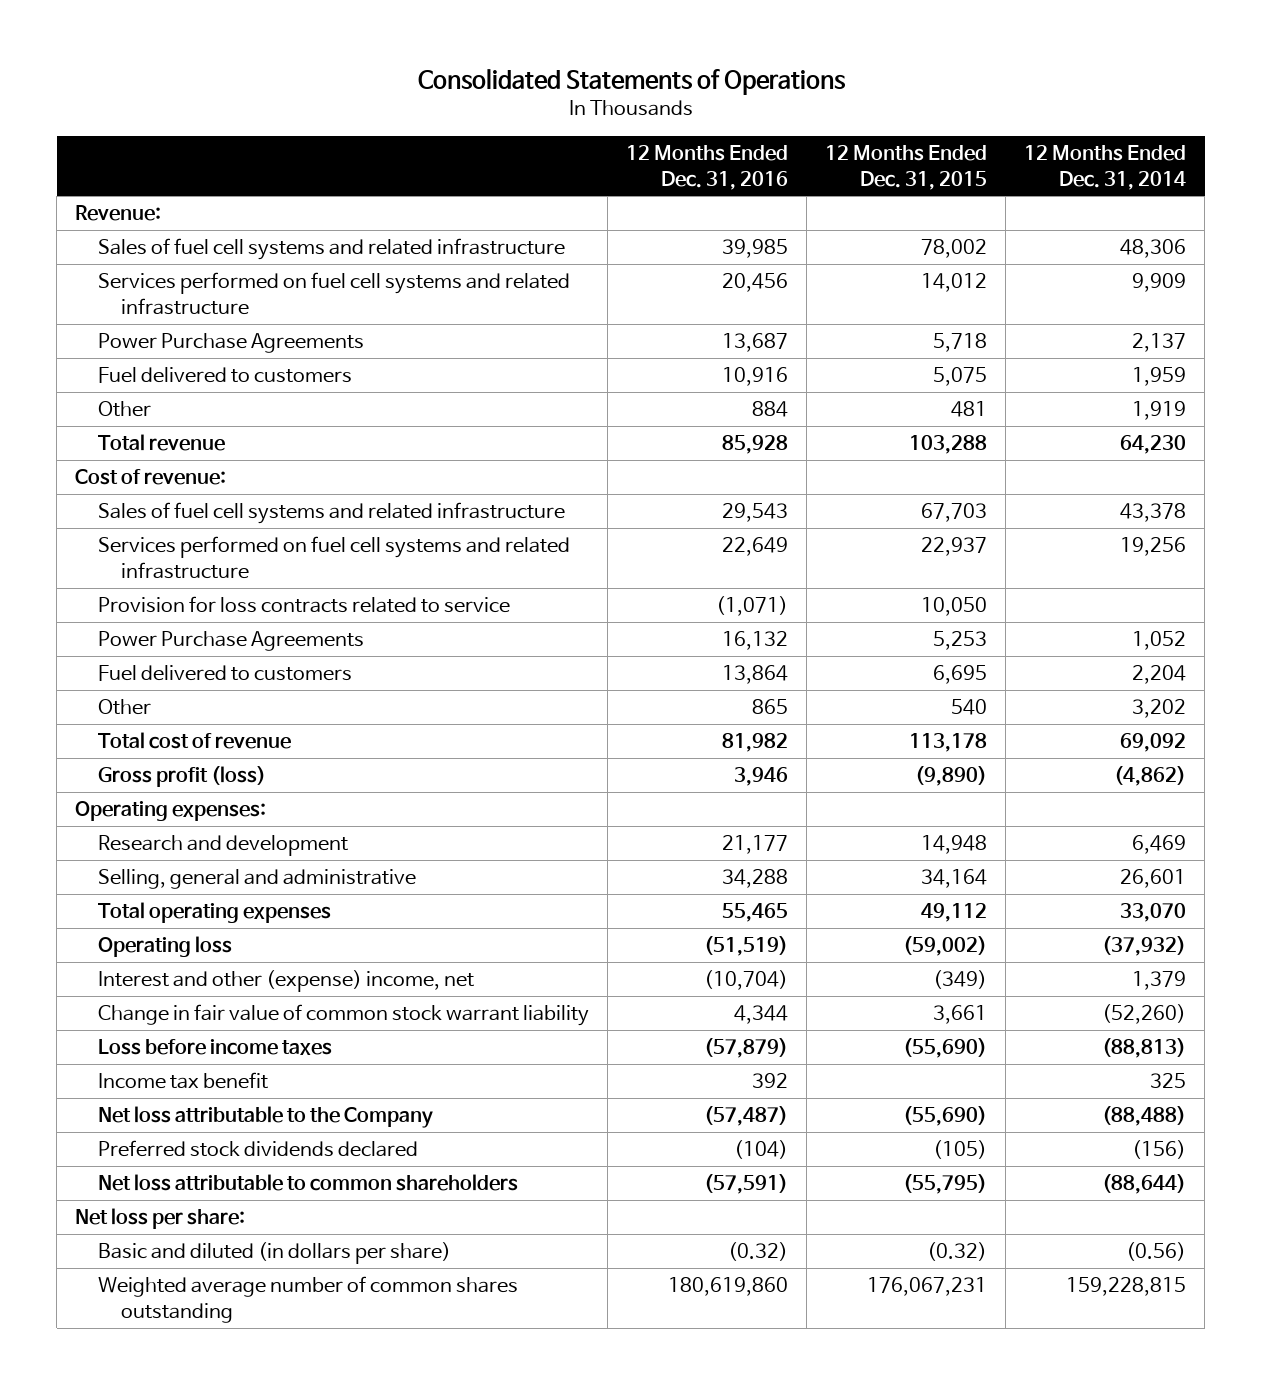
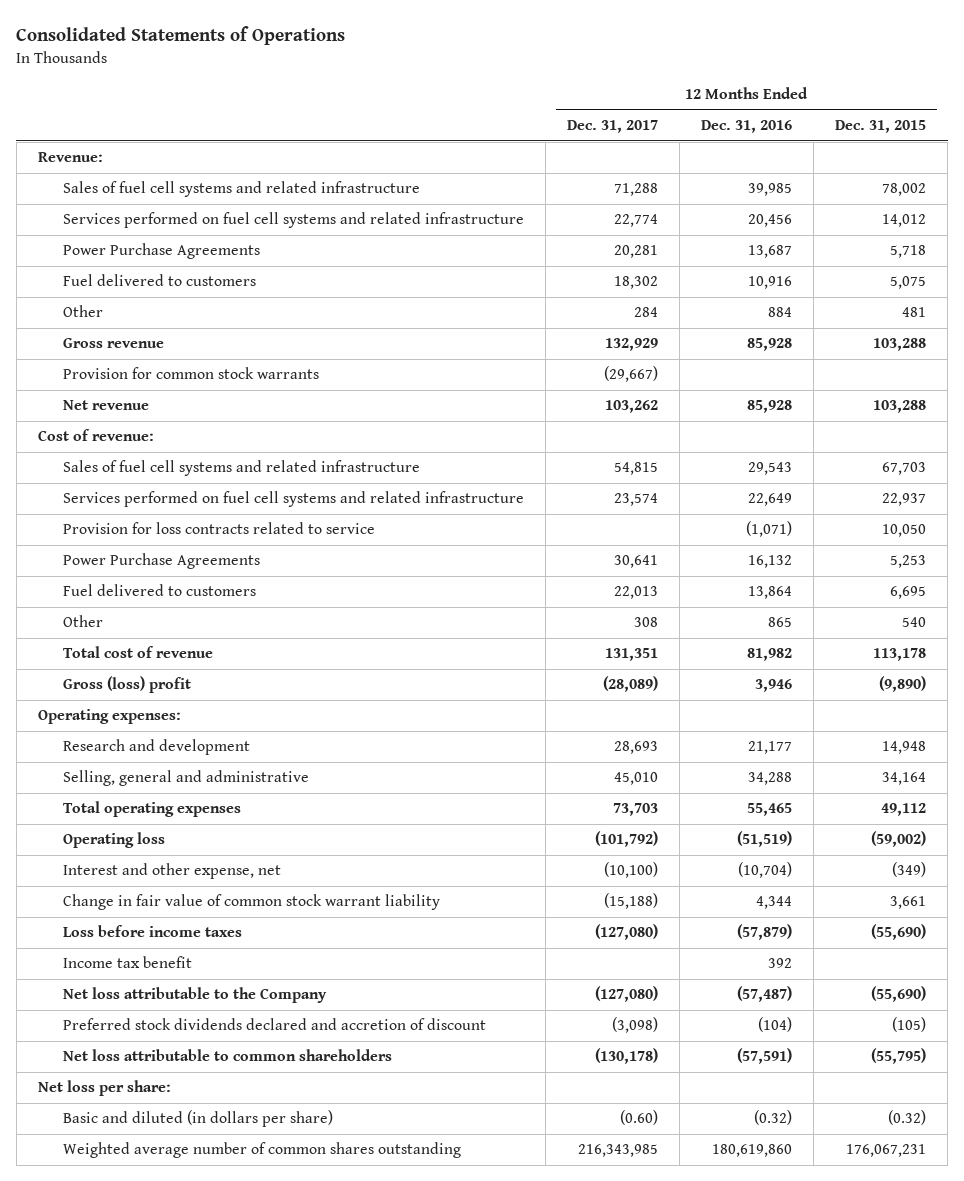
[1024,144,1187,190] 12 Months Ended Dec. 31, 2014 -> none
none -> [566,120,658,134] Dec. 31, 2017
[98,434,226,452] Total revenue -> [62,338,164,349] Gross revenue
none -> [62,367,319,380] Provision for common stock warrants
none -> [62,400,149,411] Net revenue
[98,766,267,788] Gross profit (loss) -> [62,676,191,694] Gross (loss) profit
[98,970,475,993] Interest and other (expense) income, net -> [62,863,281,880] Interest and other expense, net
[98,1140,419,1158] Preferred stock dividends declared -> [62,1018,486,1031] Preferred stock dividends declared and accretion of discount

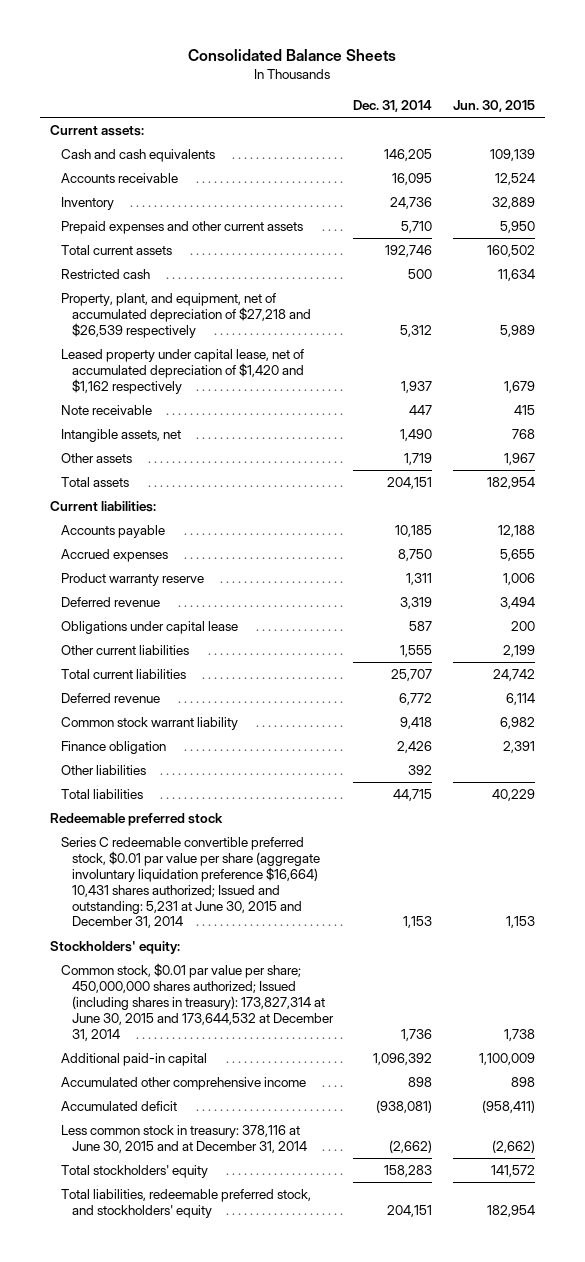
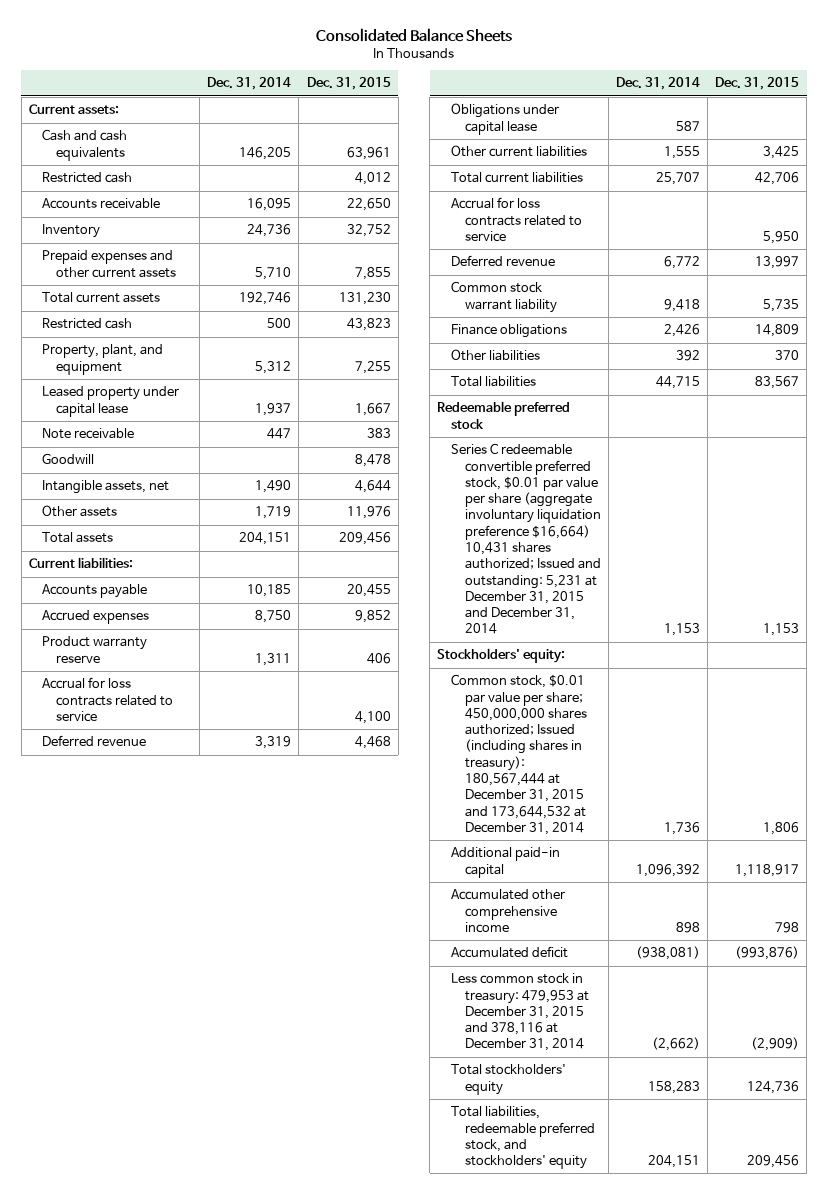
[452,100,535,113] Jun. 30, 2015 -> none
none -> [306,77,391,91] Dec. 31, 2015
none -> [42,172,133,184] Restricted cash
[60,293,311,338] Property, plant, and equipment, net of accumulated depreciation of $27,218 and $26,539 respectively -> [42,344,164,375] Property, plant, and equipment
[60,349,304,394] Leased property under capital lease, net of accumulated depreciation of $1,420 and $1,162 respectively -> [42,386,180,417] Leased property under capital lease
none -> [42,453,95,465] Goodwill
none -> [42,677,174,722] Accrual for loss contracts related to service
none -> [450,197,582,242] Accrual for loss contracts related to service
[60,741,166,755] Finance obligation -> [450,324,567,339] Finance obligations
[60,837,320,929] Series C redeemable convertible preferred stock, $0.01 par value per share (aggregate involuntary liquidation preference $16,664) 10,431 shares authorized; Issued and outstanding: 5,231 at June 30, 2015 and December 31, 2014 -> [450,443,601,635] Series C redeemable convertible preferred stock, $0.01 par value per share (aggregate involuntary liquidation preference $16,664) 10,431 shares authorized; Issued and outstanding: 5,231 at December 31, 2015 and December 31, 2014
[60,963,334,1041] Common stock, $0.01 par value per share; 450,000,000 shares authorized; Issued (including shares in treasury): 173,827,314 at June 30, 2015 and 173,644,532 at December 31, 2014 -> [450,674,587,835] Common stock, $0.01 par value per share; 450,000,000 shares authorized; Issued (including shares in treasury): 180,567,444 at December 31, 2015 and 173,644,532 at December 31, 2014
[60,1125,307,1153] Less common stock in treasury: 378,116 at June 30, 2015 and at December 31, 2014 -> [450,973,589,1052] Less common stock in treasury: 479,953 at December 31, 2015 and 378,116 at December 31, 2014

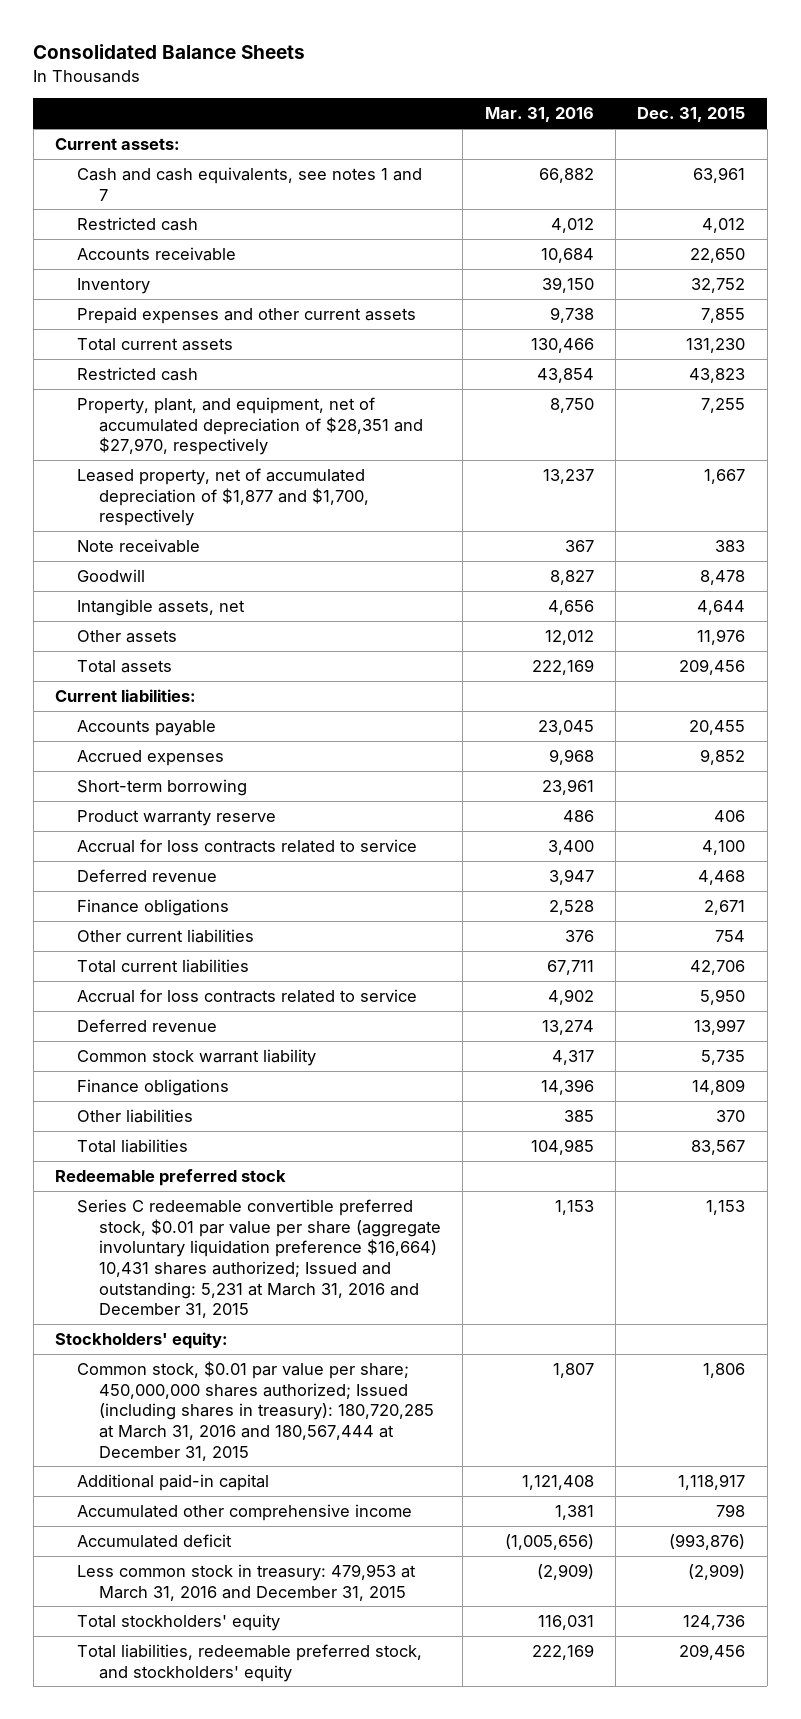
[207,77,292,91] Dec. 31, 2014 -> none
none -> [484,107,594,123] Mar. 31, 2016
[42,129,128,161] Cash and cash equivalents -> [77,166,423,201] Cash and cash equivalents, see notes 1 and 7
[42,344,164,375] Property, plant, and equipment -> [77,396,423,456] Property, plant, and equipment, net of accumulated depreciation of $28,351 and $27,970, respectively
[42,386,180,417] Leased property under capital lease -> [77,467,369,527] Leased property, net of accumulated depreciation of $1,877 and $1,700, respectively
none -> [77,778,248,796] Short-term borrowing
[450,103,559,135] Obligations under capital lease -> none
none -> [77,898,230,916] Finance obligations
[763,146,800,160] 3,425 -> [715,929,746,942] 754
[450,443,601,635] Series C redeemable convertible preferred stock, $0.01 par value per share (aggregate involuntary liquidation preference $16,664) 10,431 shares authorized; Issued and outstanding: 5,231 at December 31, 2015 and December 31, 2014 -> [77,1198,441,1319] Series C redeemable convertible preferred stock, $0.01 par value per share (aggregate involuntary liquidation preference $16,664) 10,431 shares authorized; Issued and outstanding: 5,231 at March 31, 2016 and December 31, 2015
[450,674,587,835] Common stock, $0.01 par value per share; 450,000,000 shares authorized; Issued (including shares in treasury): 180,567,444 at December 31, 2015 and 173,644,532 at December 31, 2014 -> [77,1360,434,1461] Common stock, $0.01 par value per share; 450,000,000 shares authorized; Issued (including shares in treasury): 180,720,285 at March 31, 2016 and 180,567,444 at December 31, 2015
[450,973,589,1052] Less common stock in treasury: 479,953 at December 31, 2015 and 378,116 at December 31, 2014 -> [77,1563,417,1601] Less common stock in treasury: 479,953 at March 31, 2016 and December 31, 2015

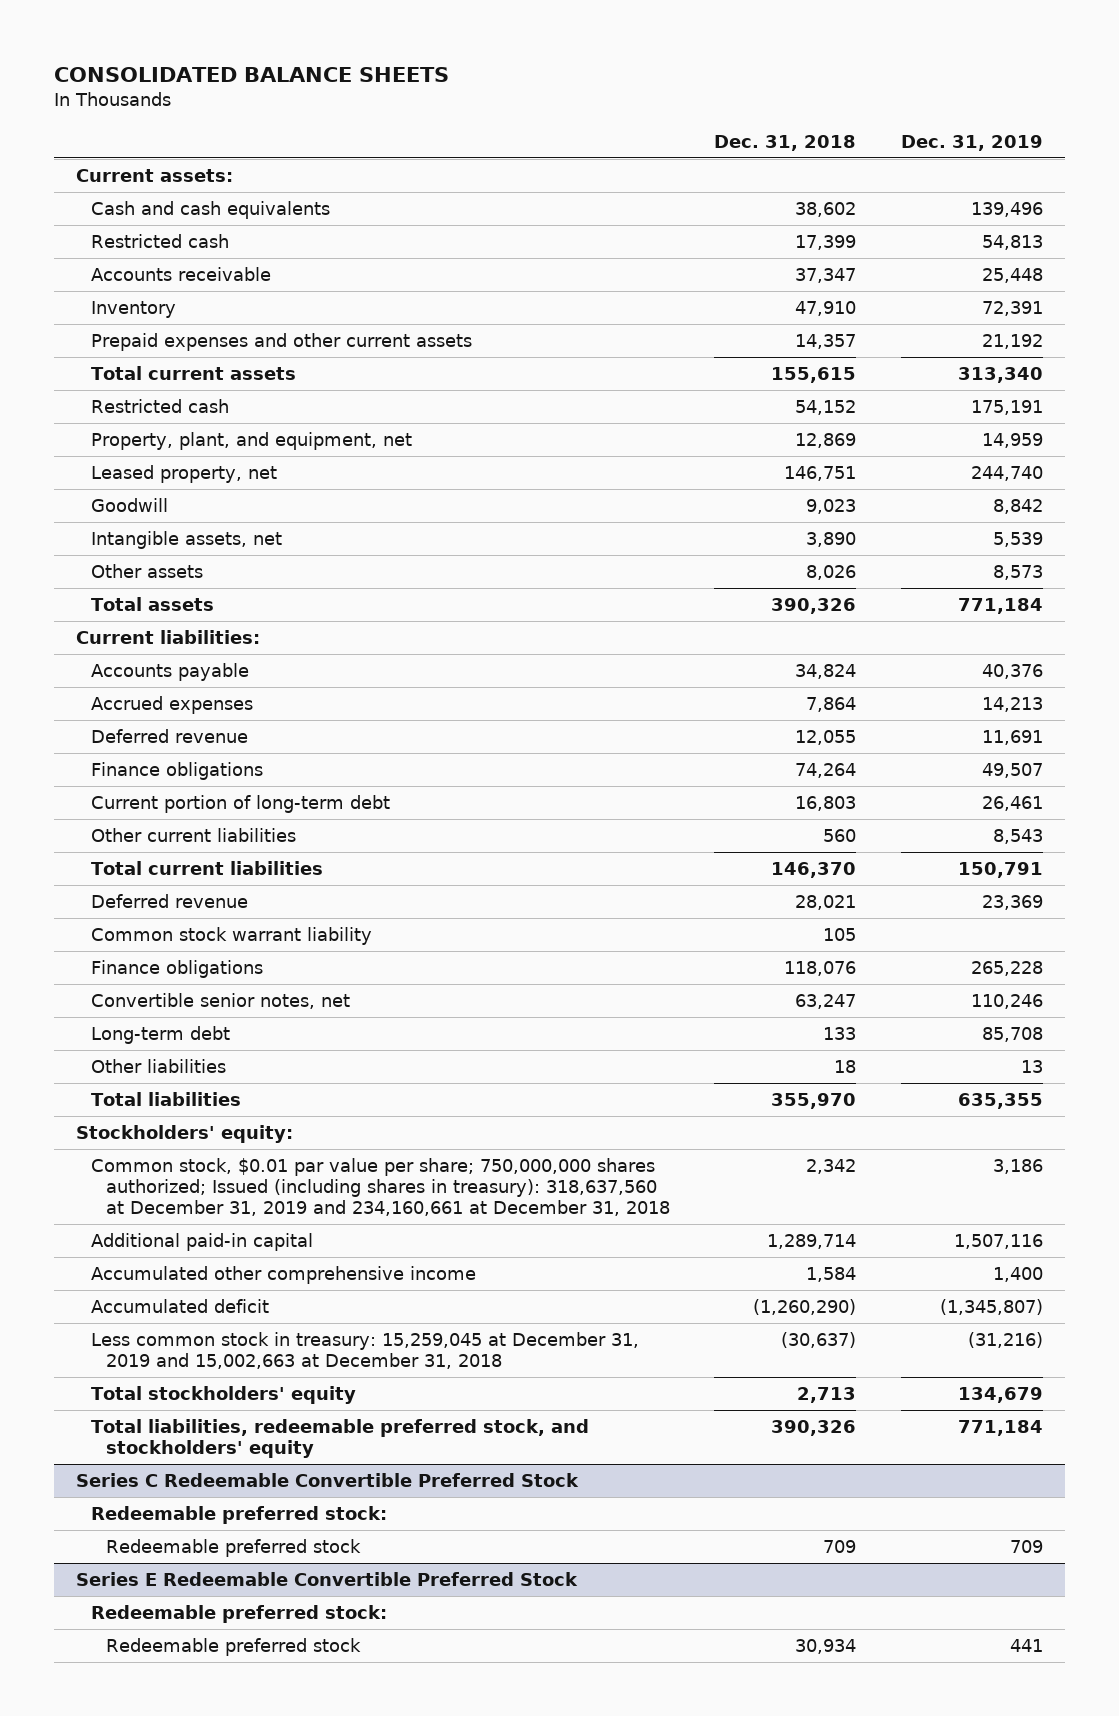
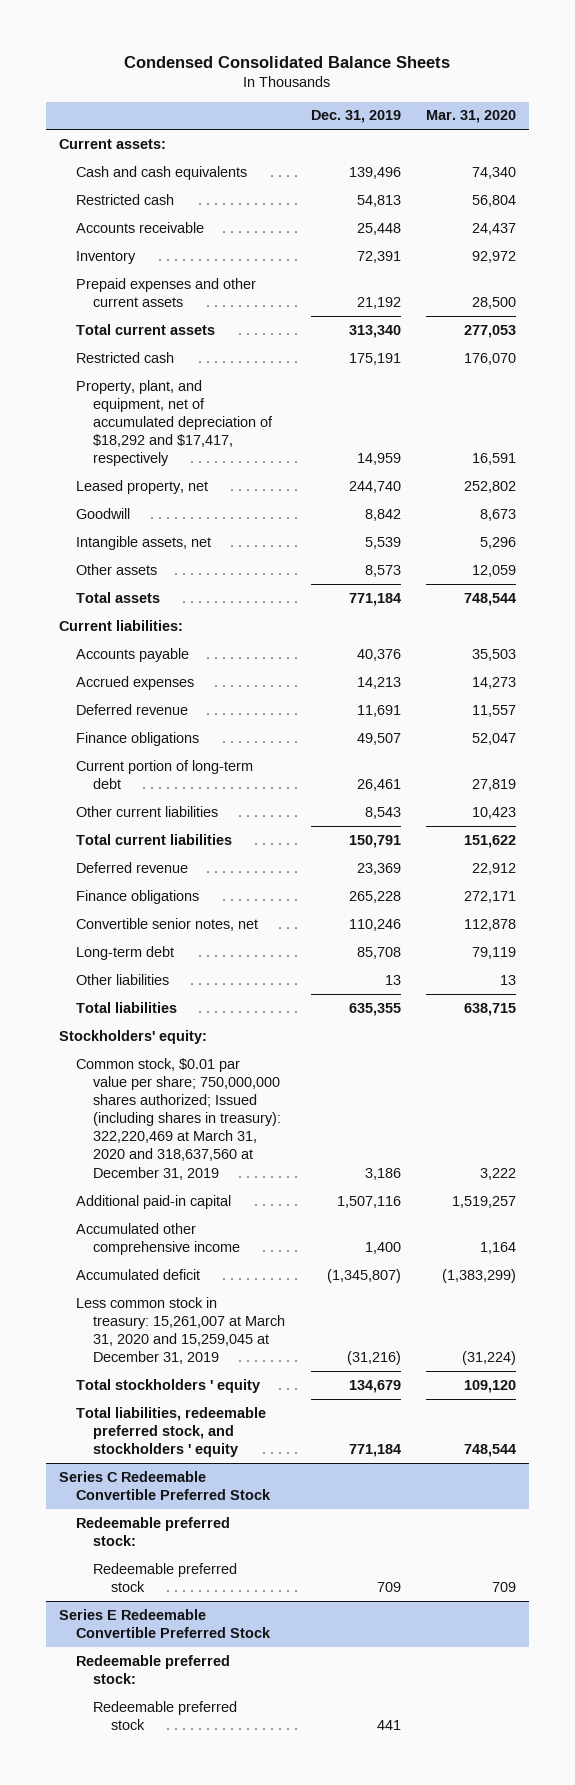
[54,66,450,82] CONSOLIDATED BALANCE SHEETS -> [124,56,451,69] Condensed Consolidated Balance Sheets
[714,134,857,151] Dec. 31, 2018 -> none
none -> [426,110,517,124] Mar. 31, 2020
[91,432,413,451] Property, plant, and equipment, net -> [75,379,274,467] Property, plant, and equipment, net of accumulated depreciation of $18,292 and $17,417, respectively
[91,927,373,946] Common stock warrant liability -> none
[91,1158,671,1217] Common stock, $0.01 par value per share; 750,000,000 shares authorized; Issued (including shares in treasury): 318,637,560 at December 31, 2019 and 234,160,661 at December 31, 2018 -> [75,1057,282,1180] Common stock, $0.01 par value per share; 750,000,000 shares authorized; Issued (including shares in treasury): 322,220,469 at March 31, 2020 and 318,637,560 at December 31, 2019
[91,1332,640,1370] Less common stock in treasury: 15,259,045 at December 31, 2019 and 15,002,663 at December 31, 2018 -> [75,1296,286,1365] Less common stock in treasury: 15,261,007 at March 31, 2020 and 15,259,045 at December 31, 2019
[91,1386,357,1405] Total stockholders' equity -> [75,1378,260,1393] Total stockholders ' equity
[91,1419,590,1459] Total liabilities, redeemable preferred stock, and stockholders' equity -> [75,1406,266,1458] Total liabilities, redeemable preferred stock, and stockholders ' equity

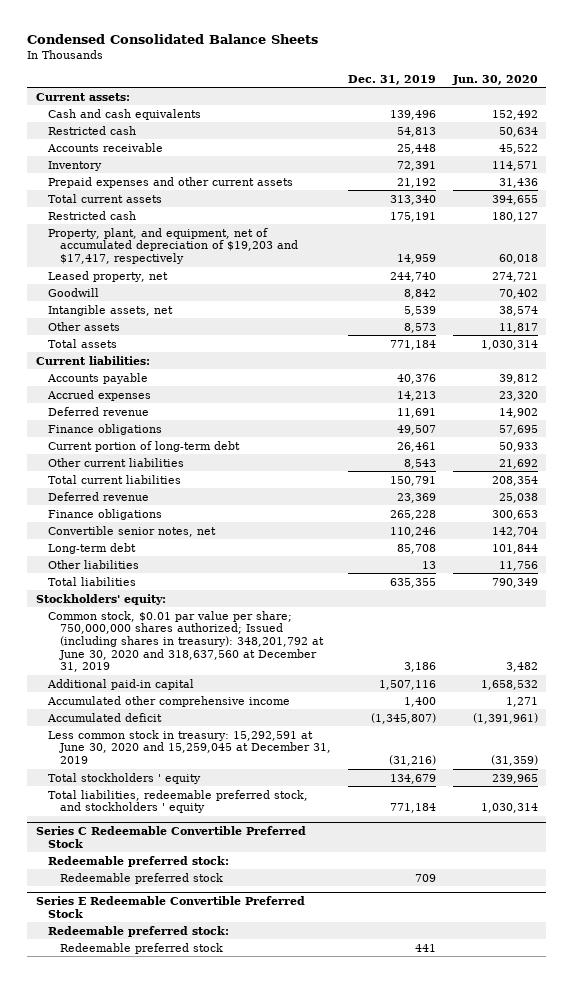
[426,110,517,124] Mar. 31, 2020 -> none
none -> [451,74,538,85] Jun. 30, 2020
[75,379,274,467] Property, plant, and equipment, net of accumulated depreciation of $18,292 and $17,417, respectively -> [47,227,298,265] Property, plant, and equipment, net of accumulated depreciation of $19,203 and $17,417, respectively
[75,1057,282,1180] Common stock, $0.01 par value per share; 750,000,000 shares authorized; Issued (including shares in treasury): 322,220,469 at March 31, 2020 and 318,637,560 at December 31, 2019 -> [47,610,324,673] Common stock, $0.01 par value per share; 750,000,000 shares authorized; Issued (including shares in treasury): 348,201,792 at June 30, 2020 and 318,637,560 at December 31, 2019
[75,1296,286,1365] Less common stock in treasury: 15,261,007 at March 31, 2020 and 15,259,045 at December 31, 2019 -> [47,729,331,765] Less common stock in treasury: 15,292,591 at June 30, 2020 and 15,259,045 at December 31, 2019

